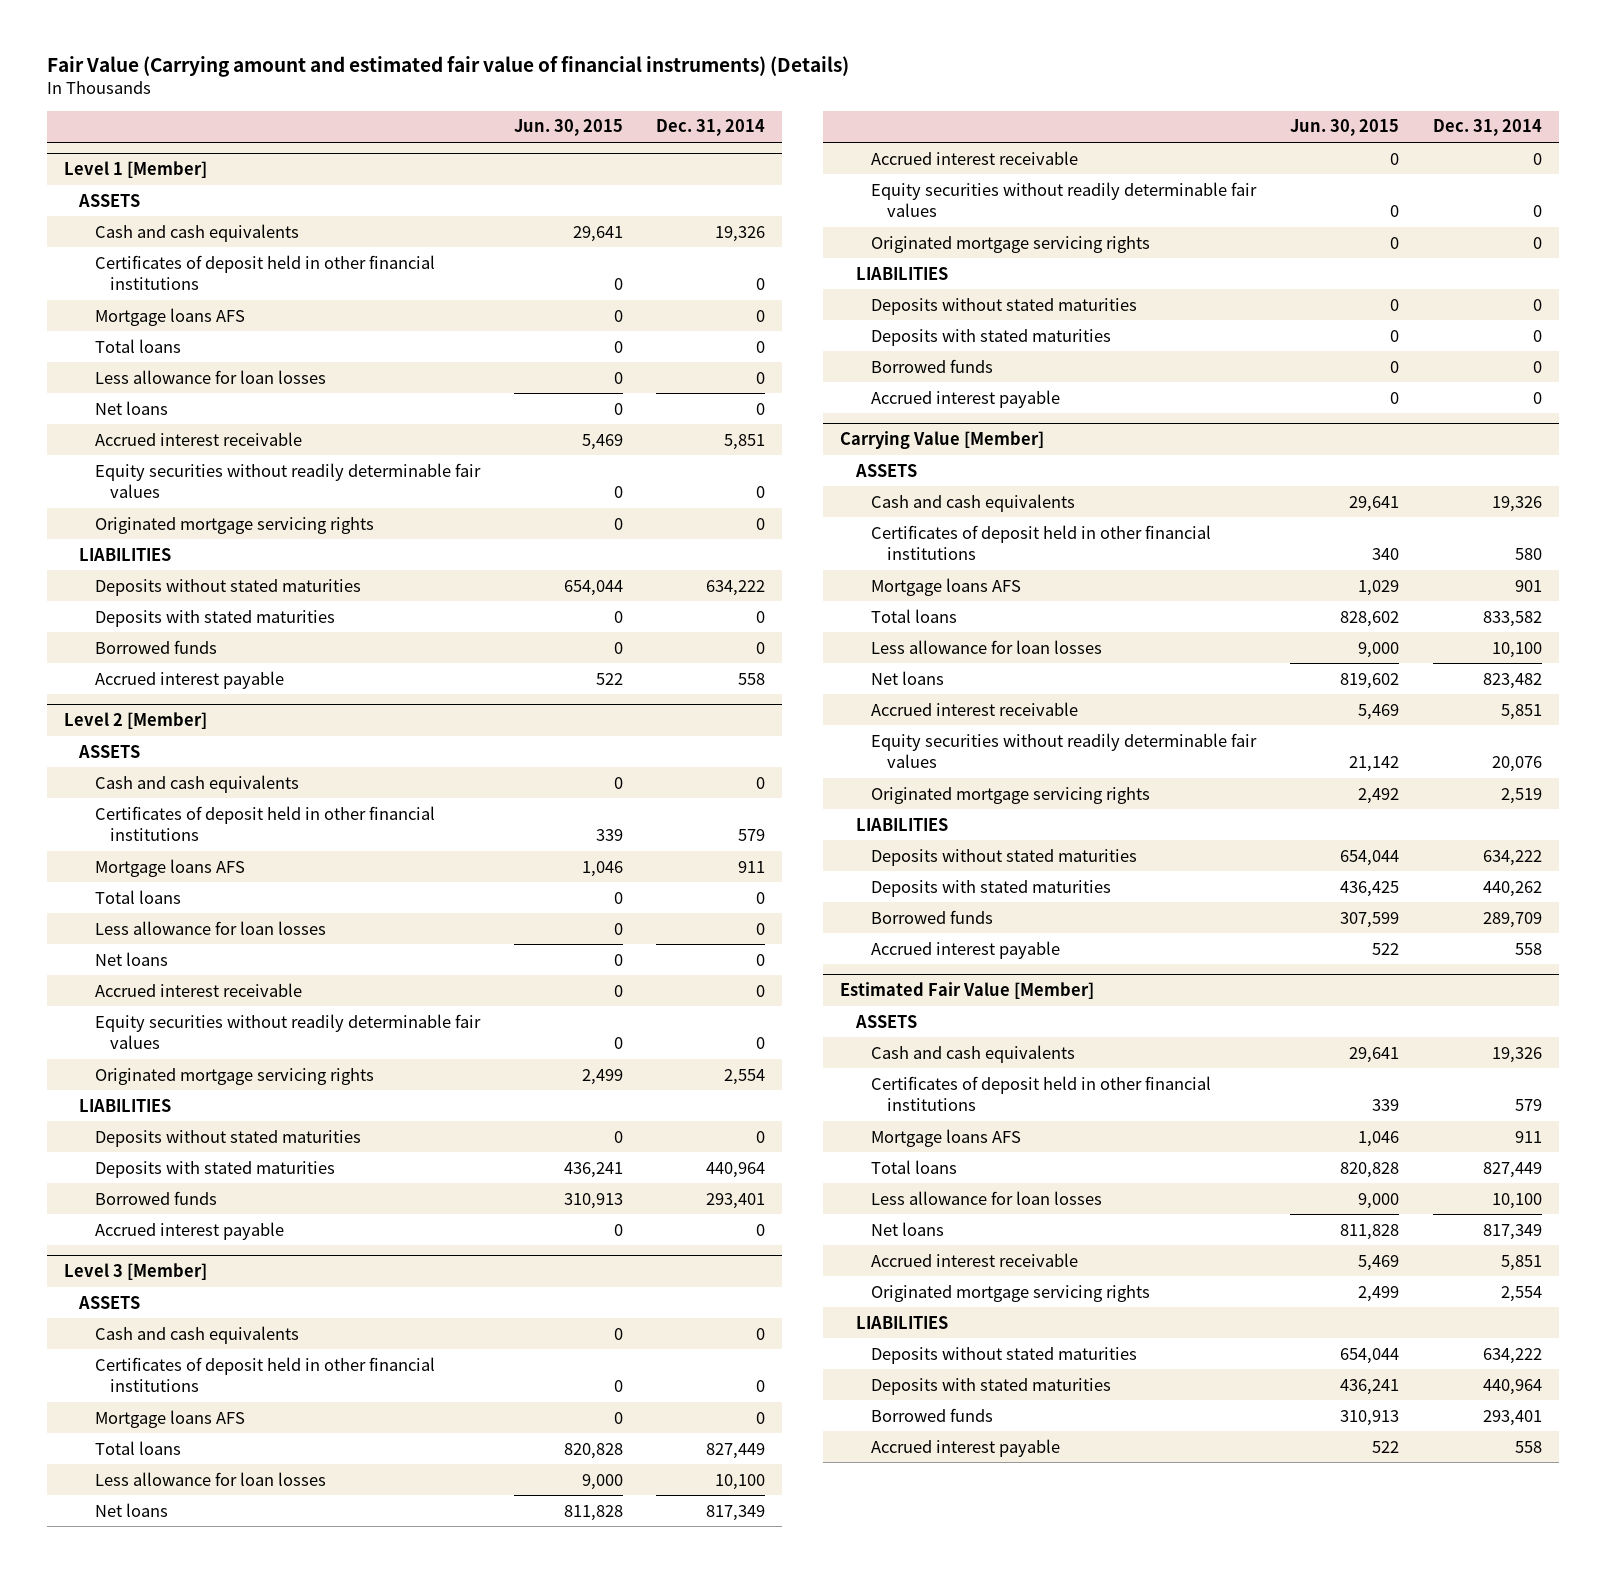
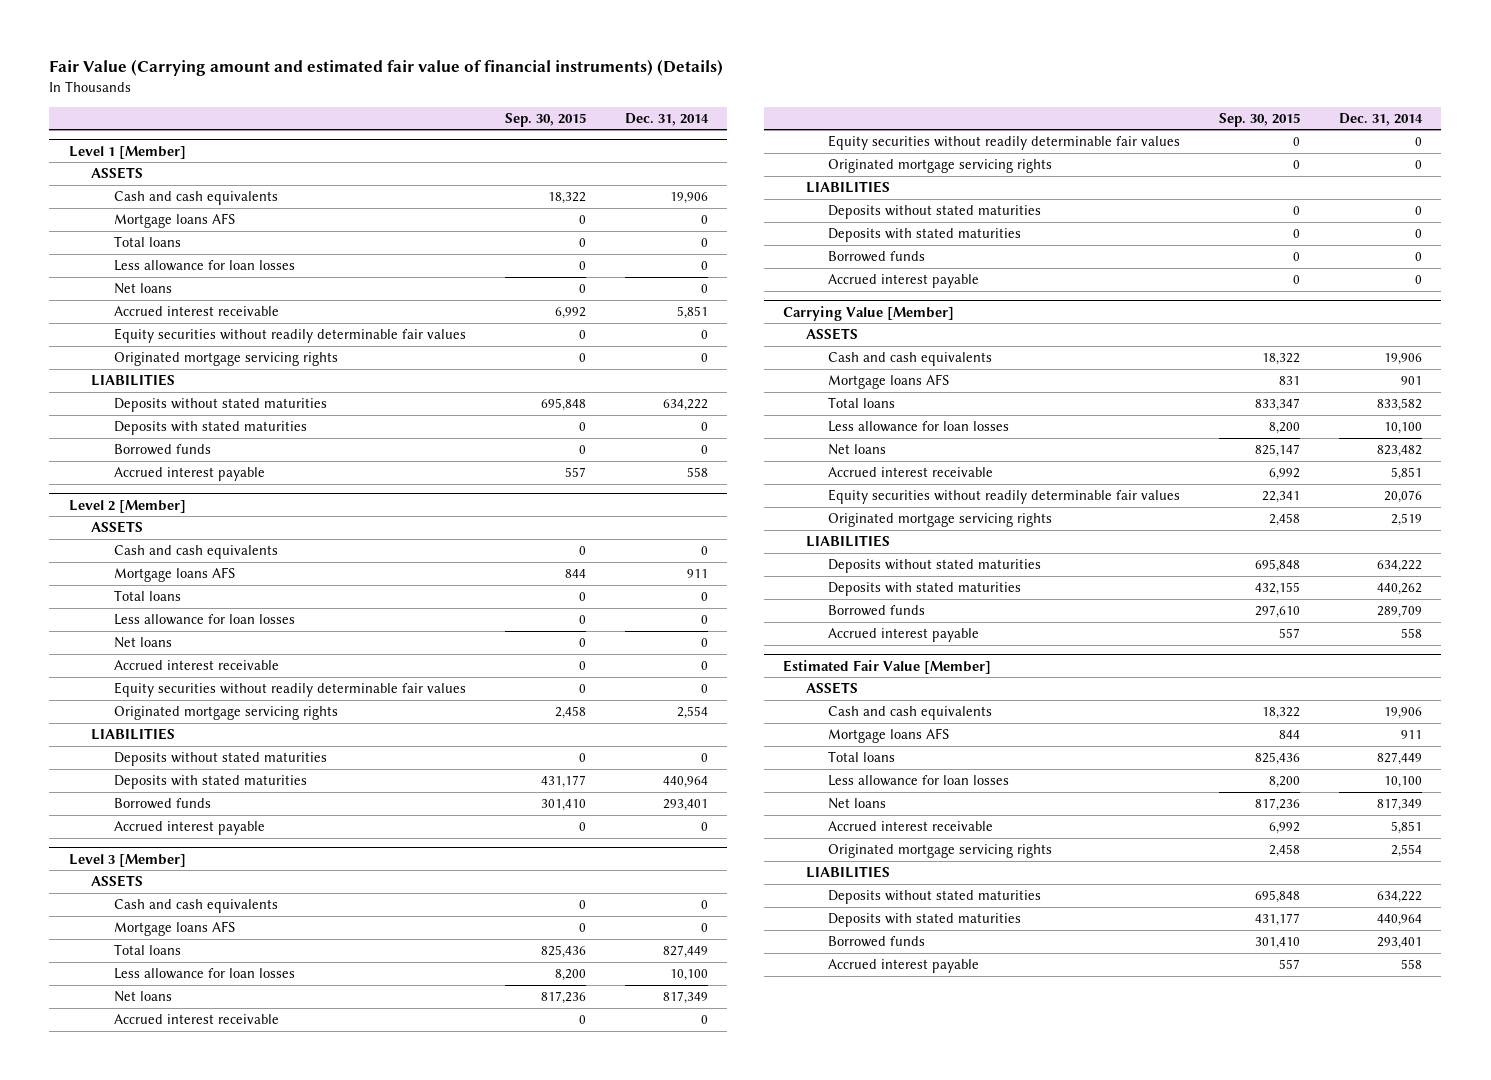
[513,119,623,137] Jun. 30, 2015 -> none
none -> [504,112,586,127] Sep. 30, 2015
[94,254,435,290] Certificates of deposit held in other financial institutions -> none
[715,225,766,242] 19,326 -> [669,192,708,205] 19,906
[94,805,435,841] Certificates of deposit held in other financial institutions -> none
[94,1356,435,1392] Certificates of deposit held in other financial institutions -> none
[871,524,1212,560] Certificates of deposit held in other financial institutions -> none
[1491,495,1542,512] 19,326 -> [1383,353,1422,366] 19,906
[871,1075,1212,1111] Certificates of deposit held in other financial institutions -> none
[1491,1046,1542,1063] 19,326 -> [1383,707,1422,720] 19,906

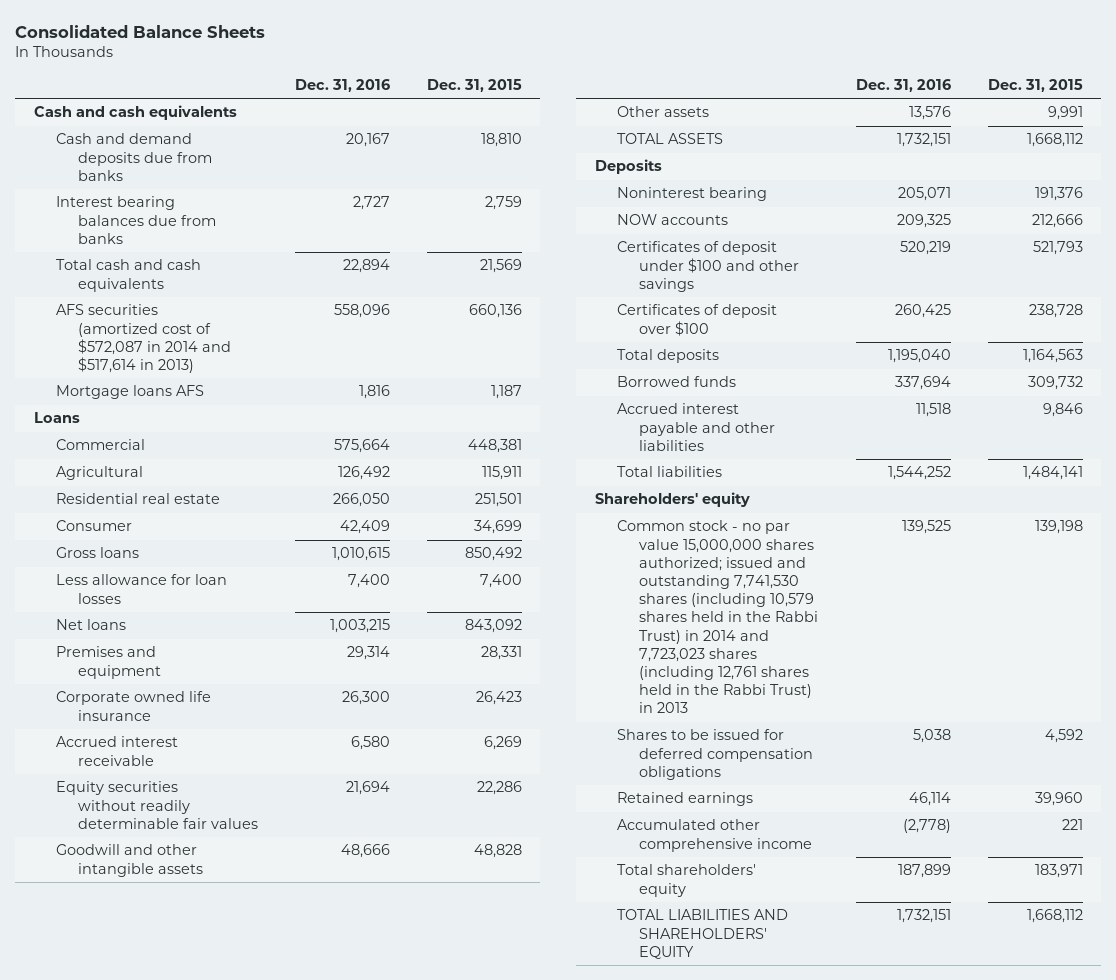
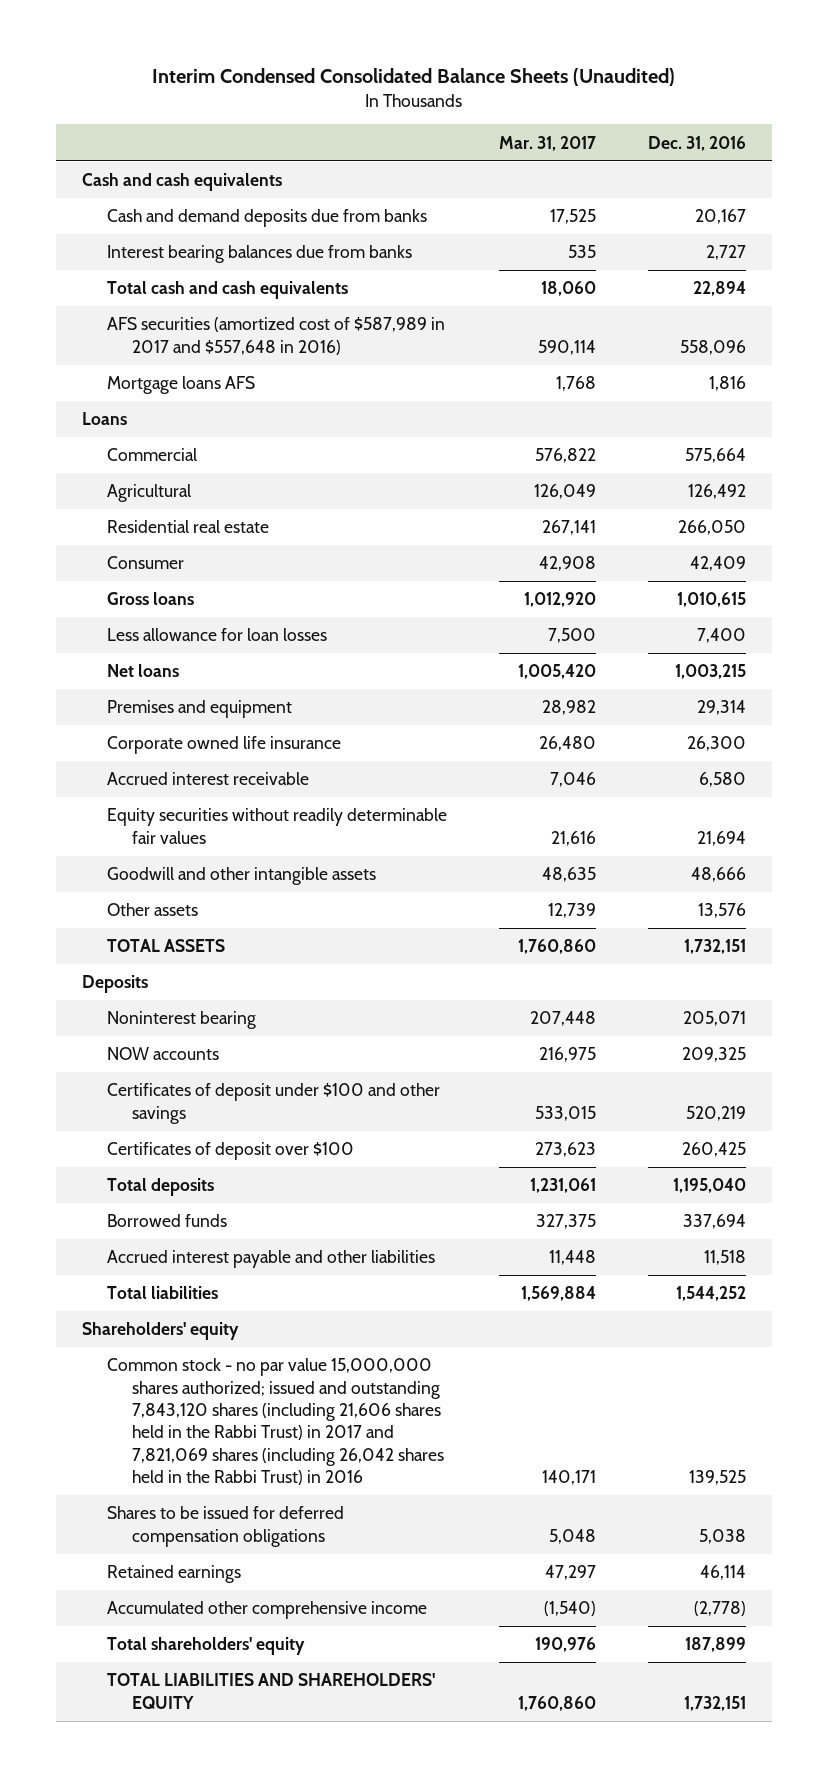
[15,24,266,38] Consolidated Balance Sheets -> [151,68,675,87] Interim Condensed Consolidated Balance Sheets (Unaudited)
[426,78,522,92] Dec. 31, 2015 -> none
none -> [499,135,597,151] Mar. 31, 2017
[56,304,232,373] AFS securities (amortized cost of $572,087 in 2014 and $517,614 in 2013) -> [107,317,446,355] AFS securities (amortized cost of $587,989 in 2017 and $557,648 in 2016)
[616,520,819,714] Common stock - no par value 15,000,000 shares authorized; issued and outstanding 7,741,530 shares (including 10,579 shares held in the Rabbi Trust) in 2014 and 7,723,023 shares (including 12,761 shares held in the Rabbi Trust) in 2013 -> [107,1358,445,1485] Common stock - no par value 15,000,000 shares authorized; issued and outstanding 7,843,120 shares (including 21,606 shares held in the Rabbi Trust) in 2017 and 7,821,069 shares (including 26,042 shares held in the Rabbi Trust) in 2016

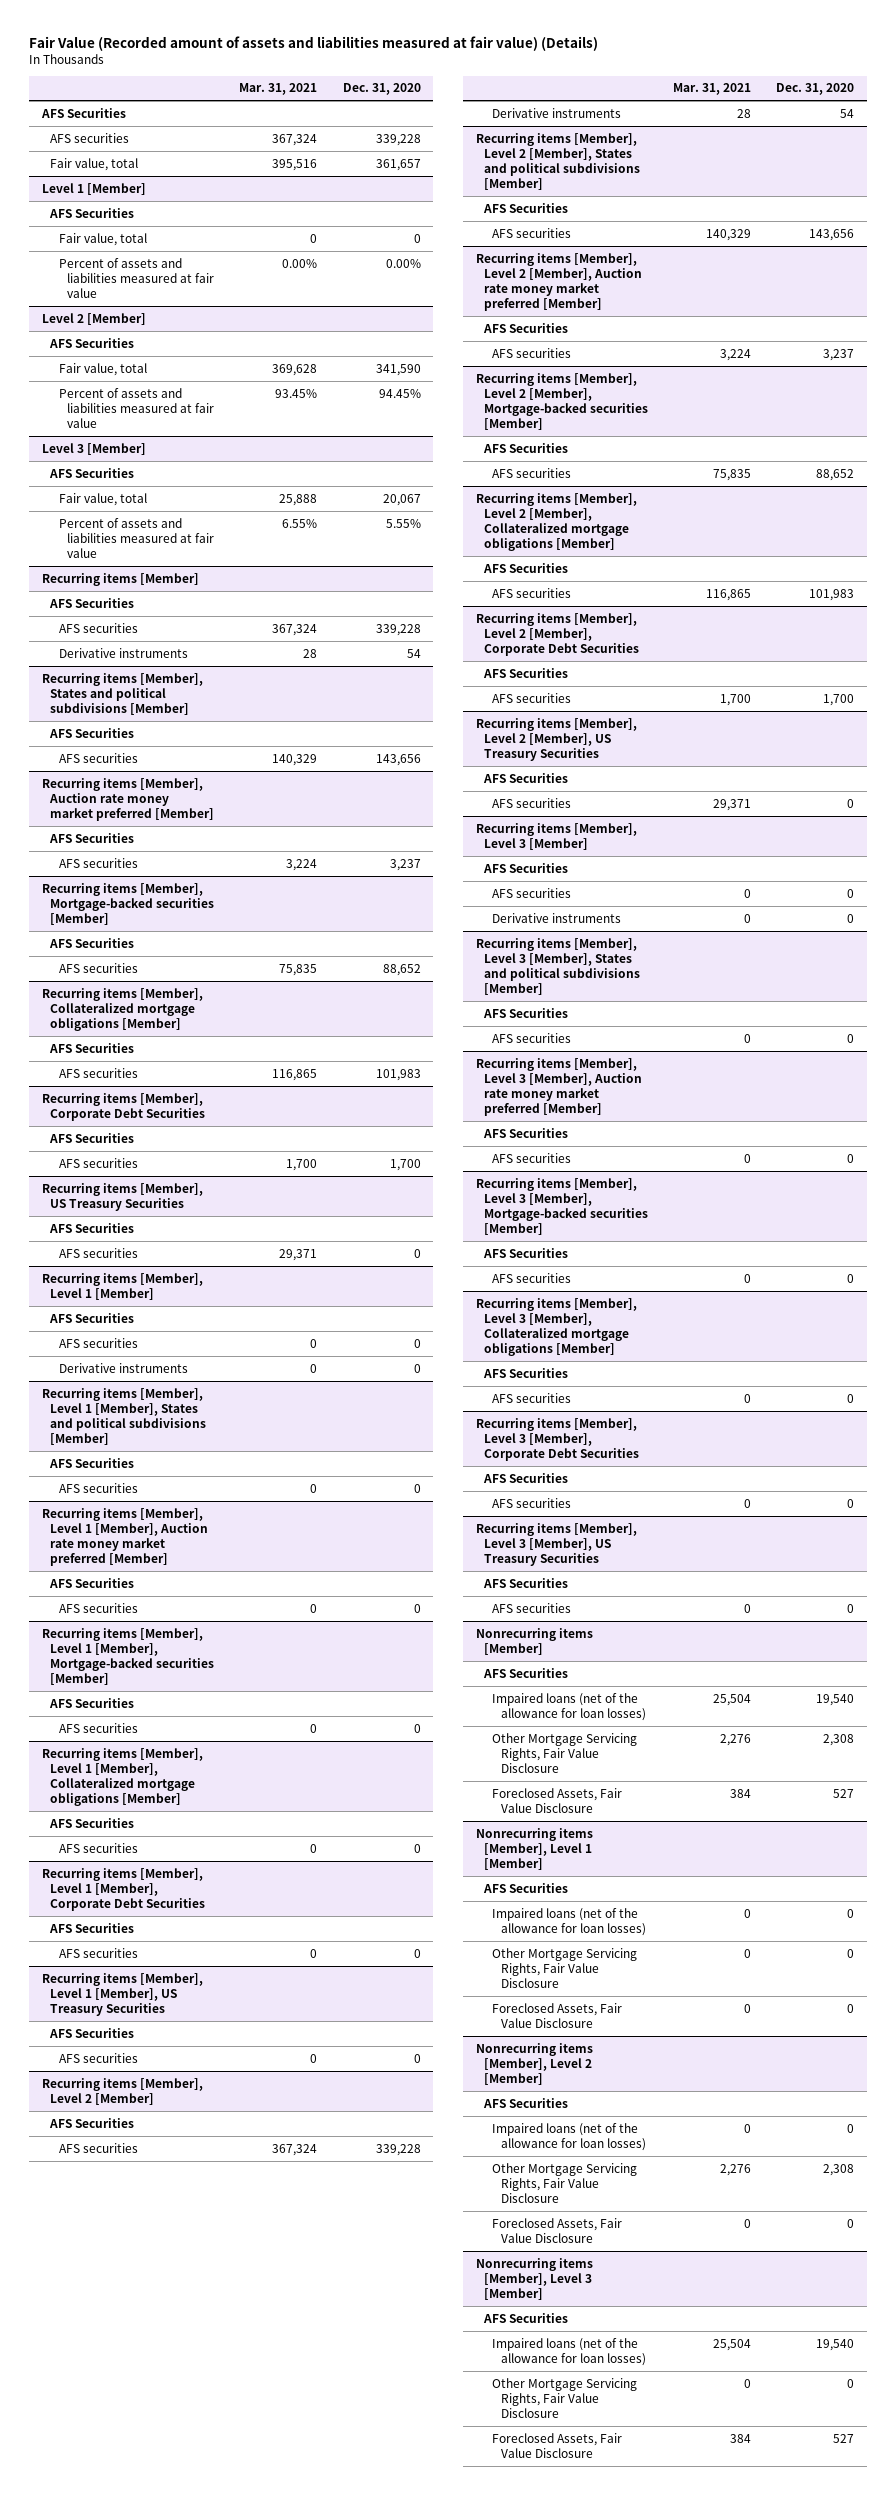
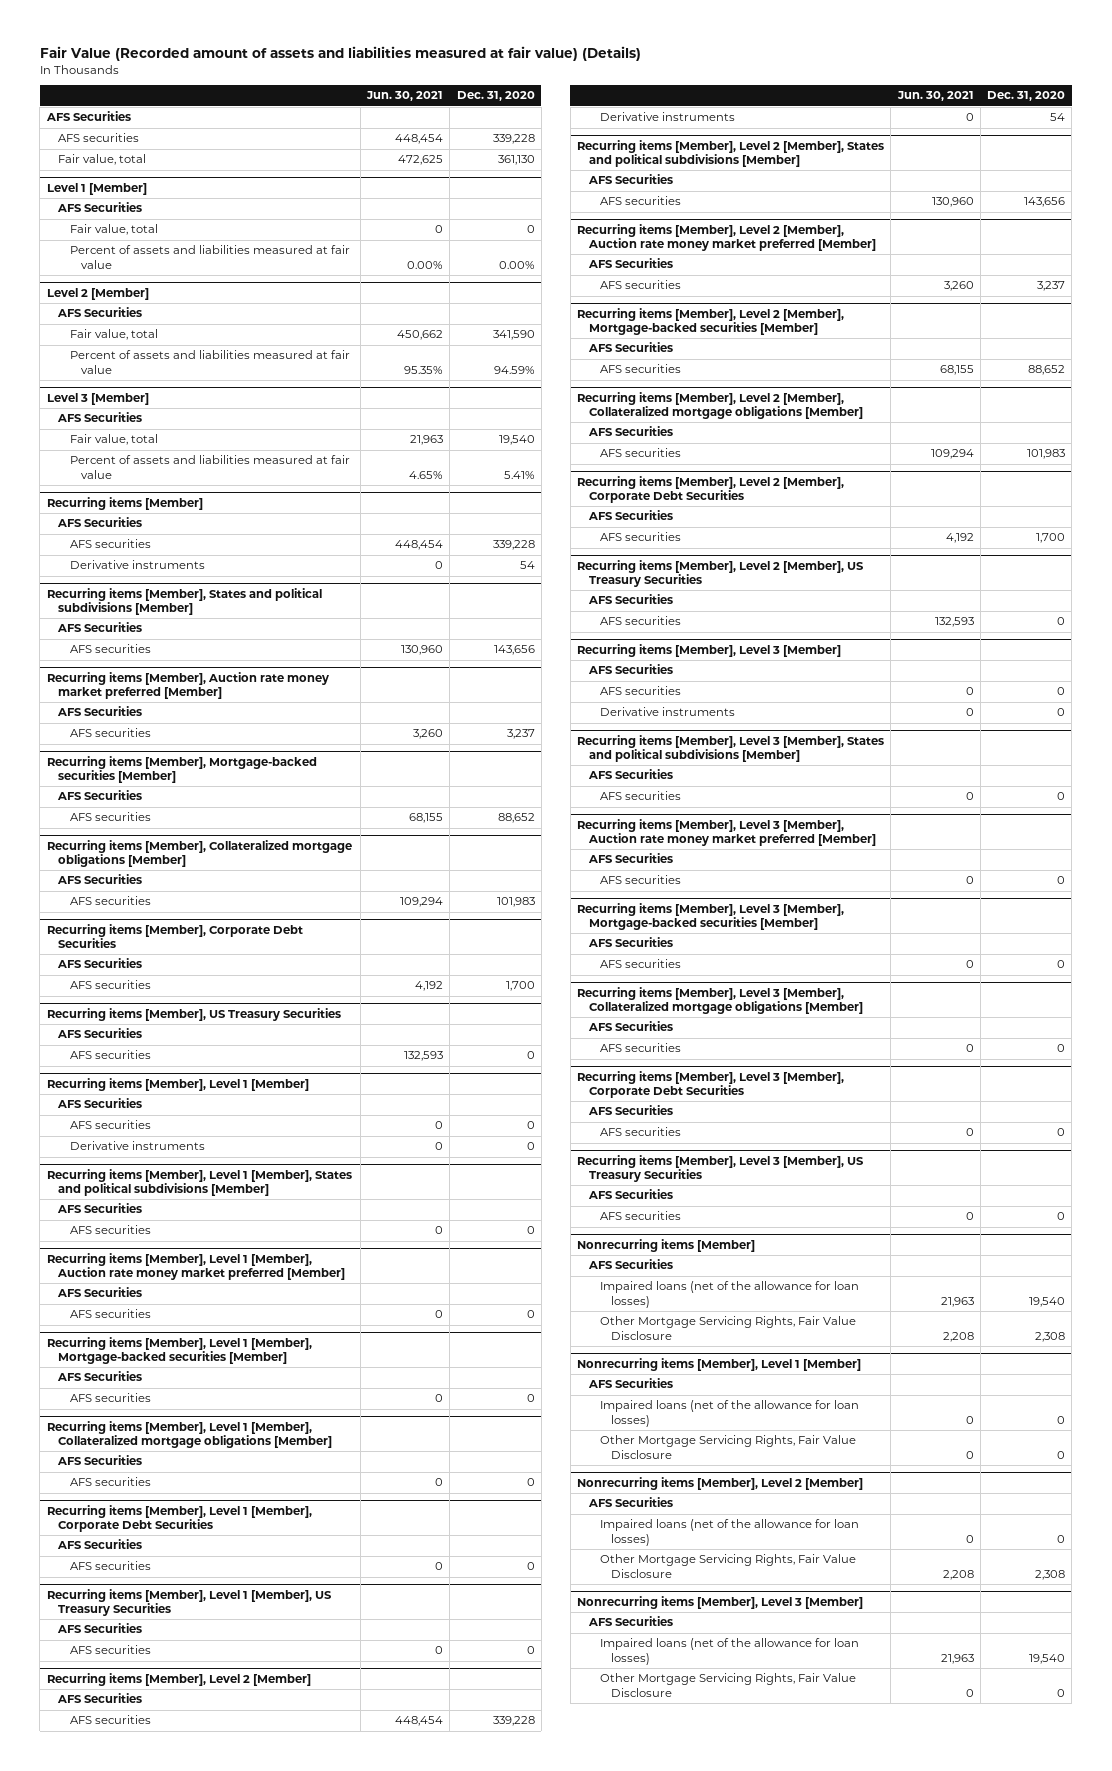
[239,83,318,96] Mar. 31, 2021 -> none
none -> [366,91,444,102] Jun. 30, 2021
[375,158,421,171] 361,657 -> [497,155,535,166] 361,130
[378,388,421,398] 94.45% -> [493,365,535,374] 94.59%
[382,493,421,506] 20,067 -> [498,435,535,446] 19,540
[385,518,421,528] 5.55% -> [503,470,535,479] 5.41%
[492,1787,623,1813] Foreclosed Assets, Fair Value Disclosure -> none
[492,2002,623,2028] Foreclosed Assets, Fair Value Disclosure -> none
[492,2217,623,2243] Foreclosed Assets, Fair Value Disclosure -> none
[492,2432,623,2458] Foreclosed Assets, Fair Value Disclosure -> none

